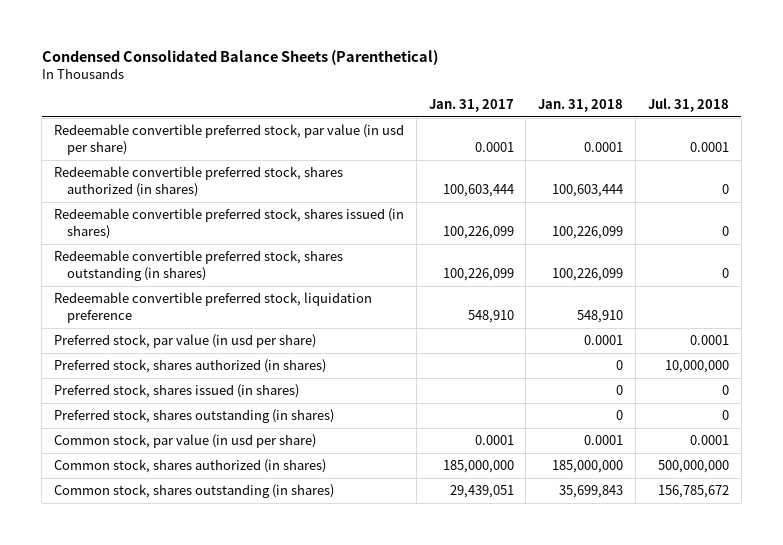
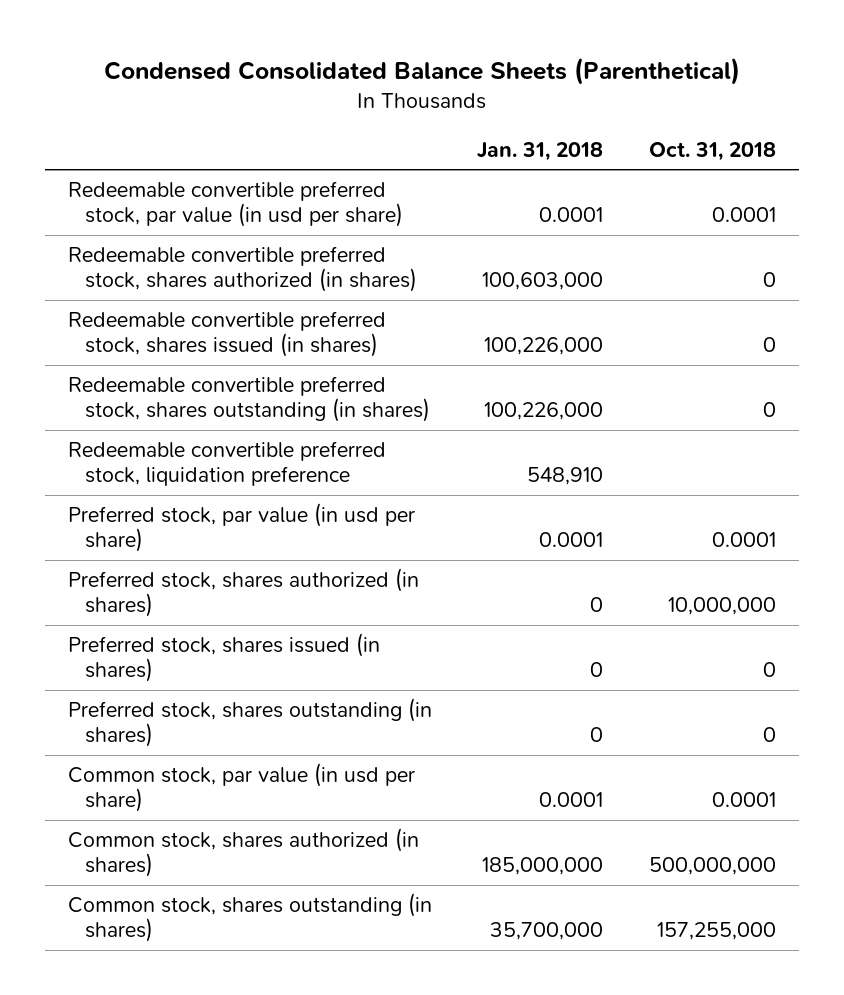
[428,98,514,112] Jan. 31, 2017 -> none
[647,97,729,112] Jul. 31, 2018 -> none
none -> [648,141,776,161] Oct. 31, 2018
[552,183,624,197] 100,603,444 -> [482,272,604,291] 100,603,000
[552,225,624,239] 100,226,099 -> [484,337,604,356] 100,226,000
[552,267,624,281] 100,226,099 -> [484,402,604,421] 100,226,000
[559,485,624,499] 35,699,843 -> [490,922,604,941] 35,700,000

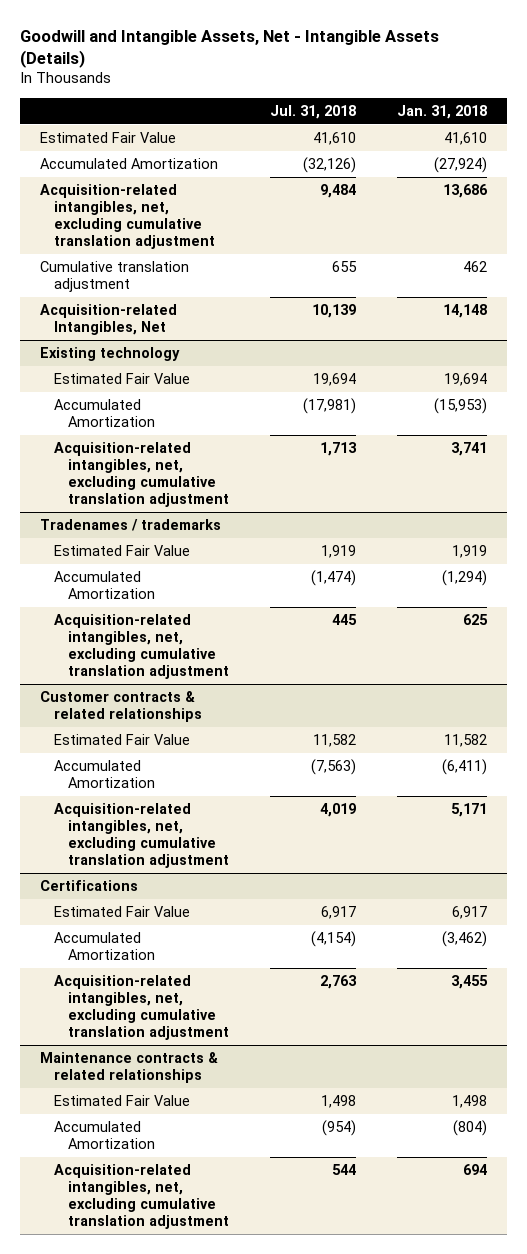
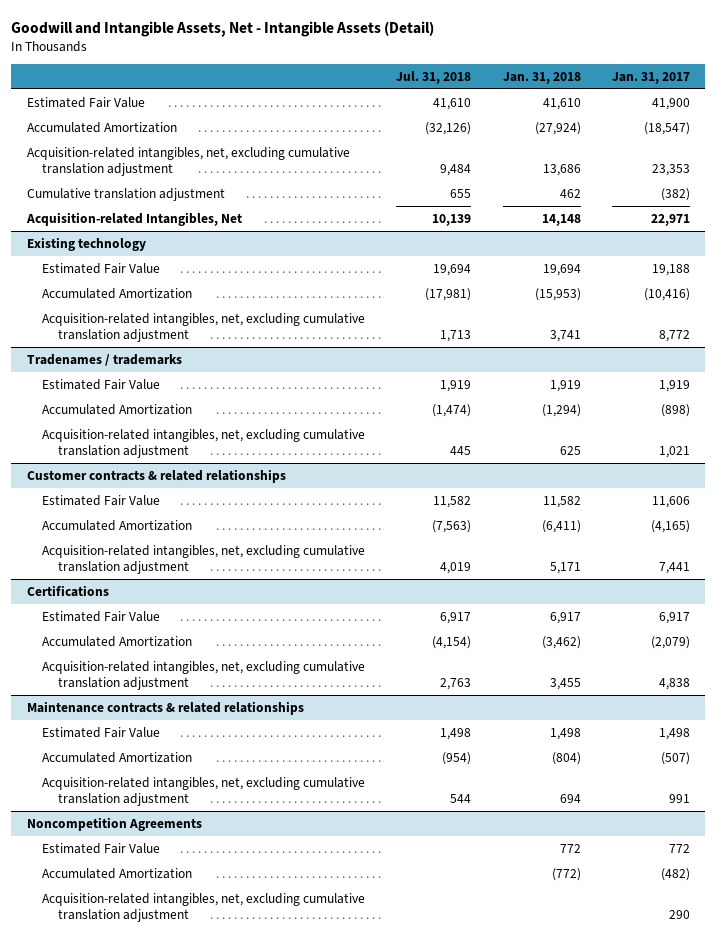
[19,29,439,69] Goodwill and Intangible Assets, Net - Intangible Assets (Details) -> [11,20,435,37] Goodwill and Intangible Assets, Net - Intangible Assets (Detail)
none -> [611,72,690,85] Jan. 31, 2017
none -> [27,816,203,831] Noncompetition Agreements
none -> [42,842,161,854] Estimated Fair Value
none -> [42,867,193,879] Accumulated Amortization
none -> [42,892,366,923] Acquisition-related intangibles, net, excluding cumulative translation adjustment

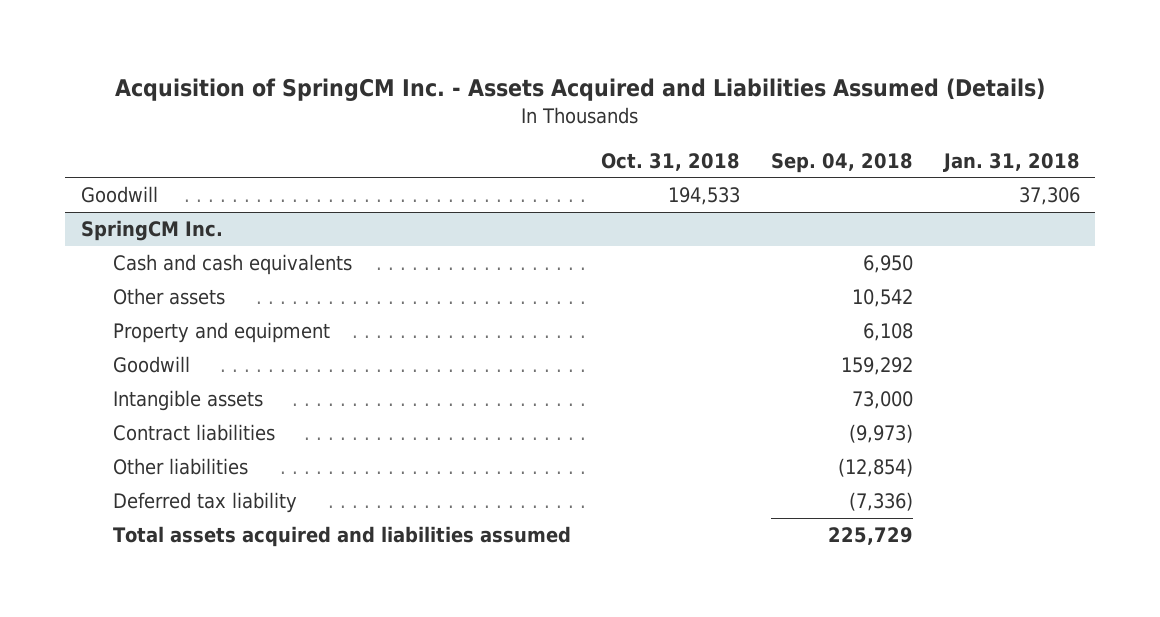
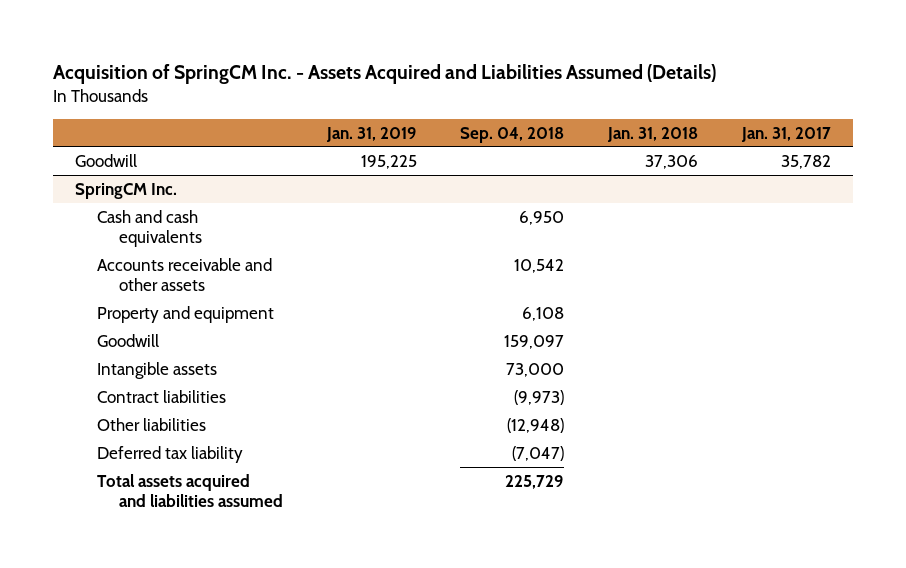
[601,152,741,171] Oct. 31, 2018 -> none
none -> [325,126,417,142] Jan. 31, 2019
none -> [741,126,832,142] Jan. 31, 2017
[112,288,225,306] Other assets -> [97,257,273,291] Accounts receivable and other assets
[840,357,913,376] 159,292 -> [504,334,565,349] 159,097
[837,458,913,478] (12,854) -> [507,417,565,433] (12,948)
[848,492,913,512] (7,336) -> [512,445,565,461] (7,047)

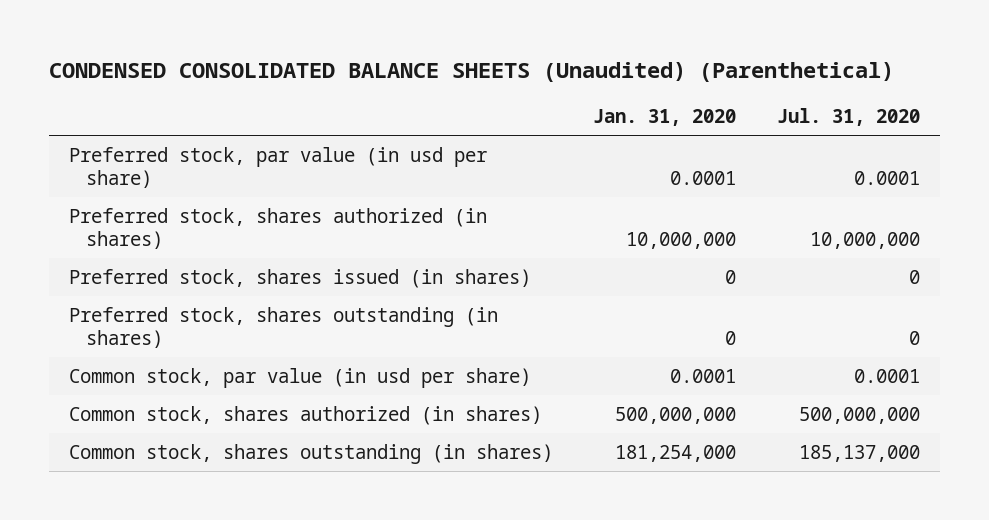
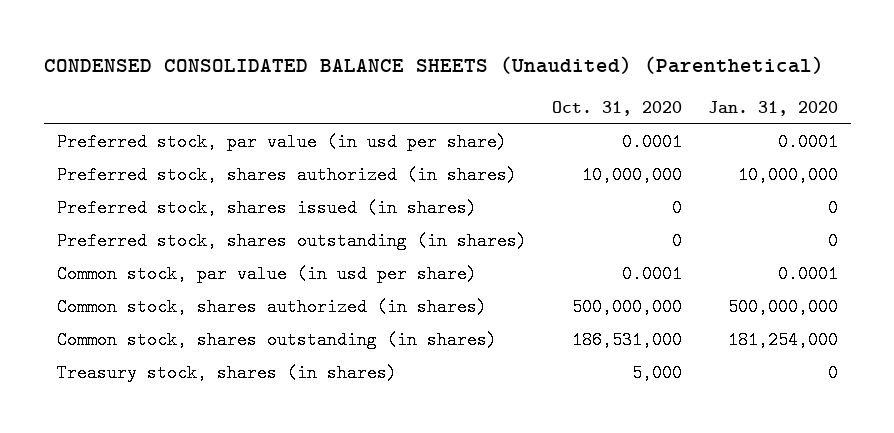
[776,108,920,127] Jul. 31, 2020 -> none
none -> [552,101,683,117] Oct. 31, 2020
none -> [56,364,397,383] Treasury stock, shares (in shares)

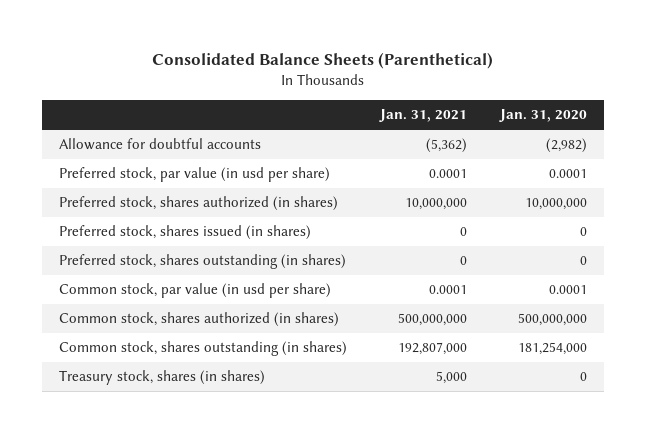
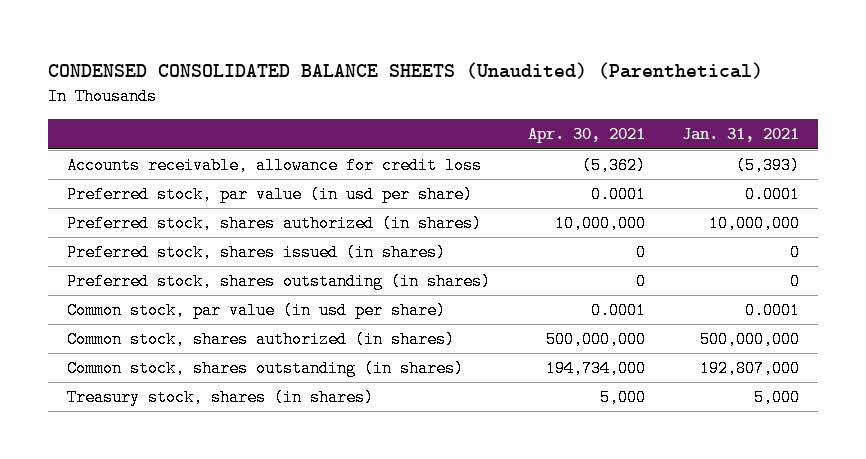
[152,52,494,70] Consolidated Balance Sheets (Parenthetical) -> [48,61,764,79] CONDENSED CONSOLIDATED BALANCE SHEETS (Unaudited) (Parenthetical)
[499,109,588,123] Jan. 31, 2020 -> none
none -> [527,128,645,144] Apr. 30, 2021
[59,138,262,151] Allowance for doubtful accounts -> [67,157,483,175] Accounts receivable, allowance for credit loss
[426,138,468,154] (5,362) -> [736,157,801,175] (5,393)

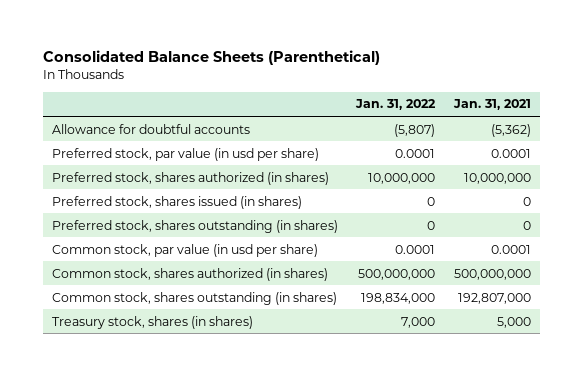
[48,61,764,79] CONDENSED CONSOLIDATED BALANCE SHEETS (Unaudited) (Parenthetical) -> [42,50,380,66] Consolidated Balance Sheets (Parenthetical)
[527,128,645,144] Apr. 30, 2021 -> none
none -> [355,99,437,111] Jan. 31, 2022
[67,157,483,175] Accounts receivable, allowance for credit loss -> [52,123,251,134] Allowance for doubtful accounts
[736,157,801,175] (5,393) -> [490,123,531,137] (5,362)

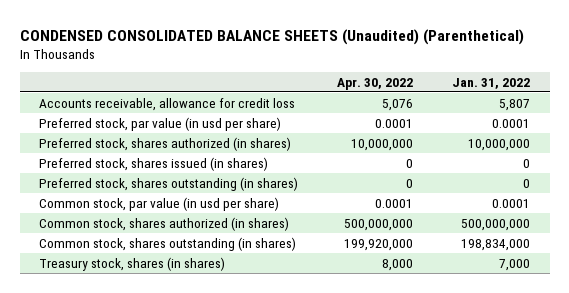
[42,50,380,66] Consolidated Balance Sheets (Parenthetical) -> [19,28,524,45] CONDENSED CONSOLIDATED BALANCE SHEETS (Unaudited) (Parenthetical)
[452,99,531,111] Jan. 31, 2021 -> none
none -> [337,77,414,90] Apr. 30, 2022
[52,123,251,134] Allowance for doubtful accounts -> [39,97,296,111] Accounts receivable, allowance for credit loss
[394,123,436,137] (5,807) -> [499,98,531,111] 5,807

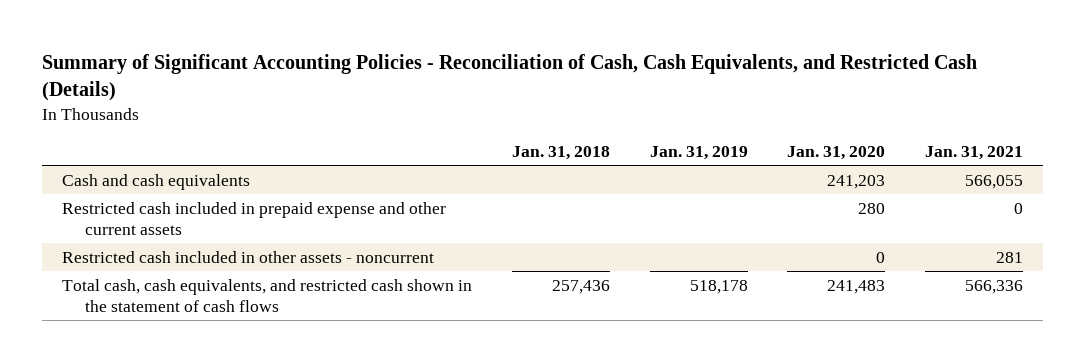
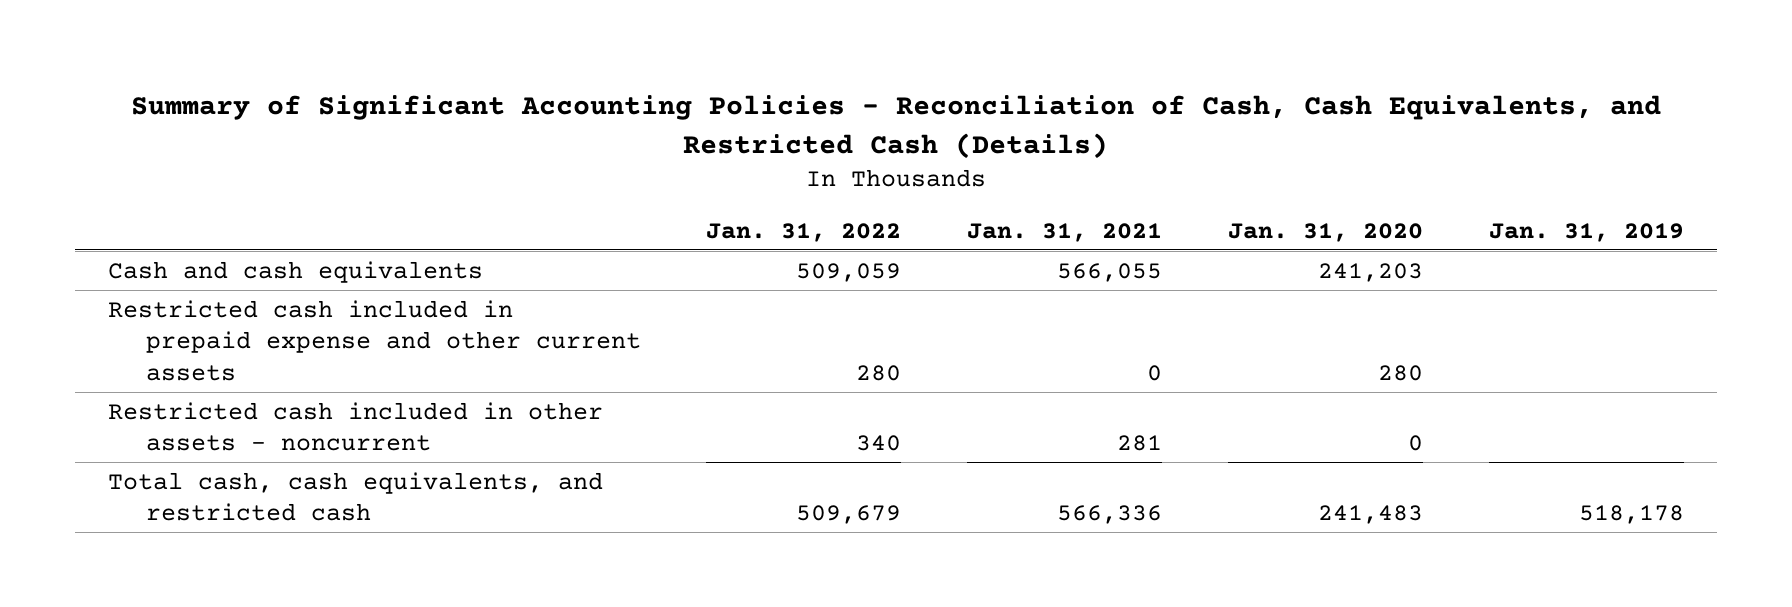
[511,146,610,161] Jan. 31, 2018 -> none
none -> [706,222,902,242] Jan. 31, 2022
[62,278,473,312] Total cash, cash equivalents, and restricted cash shown in the statement of cash flows -> [108,471,604,522] Total cash, cash equivalents, and restricted cash

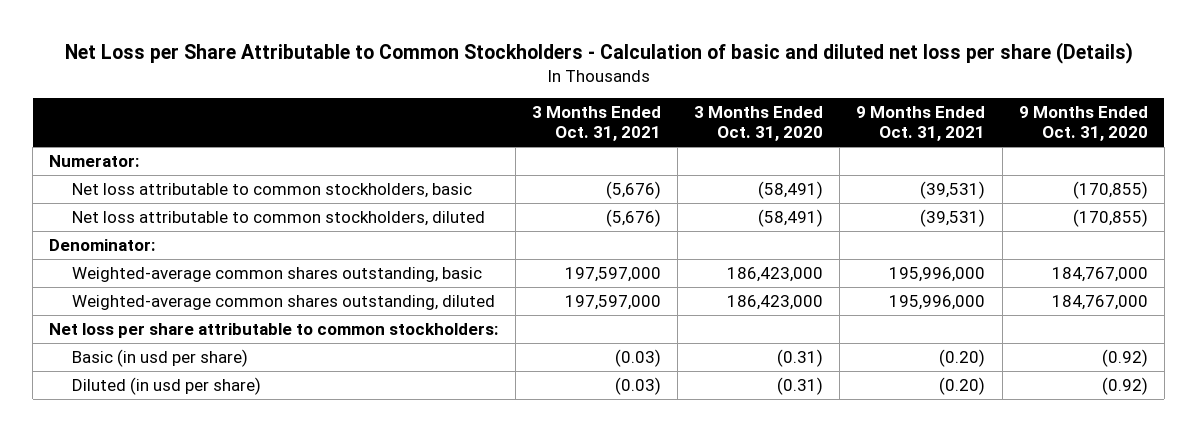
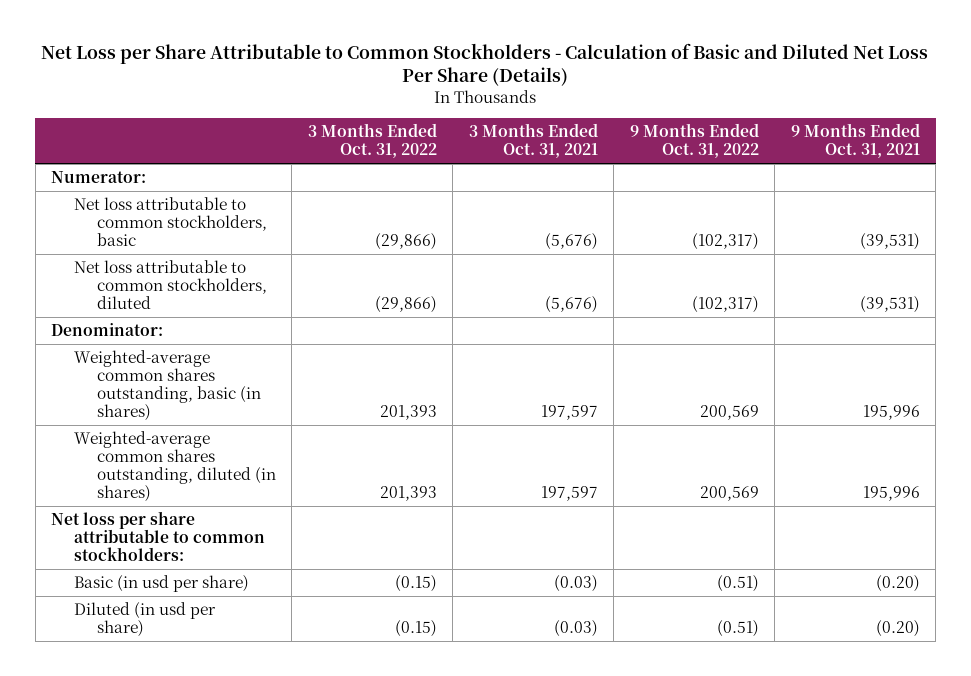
[64,41,1133,64] Net Loss per Share Attributable to Common Stockholders - Calculation of basic and diluted net loss per share (Details) -> [41,42,929,87] Net Loss per Share Attributable to Common Stockholders - Calculation of Basic and Diluted Net Loss Per Share (Details)
[694,106,824,142] 3 Months Ended Oct. 31, 2020 -> none
[1018,106,1148,142] 9 Months Ended Oct. 31, 2020 -> none
none -> [307,123,437,159] 3 Months Ended Oct. 31, 2022
none -> [629,123,759,159] 9 Months Ended Oct. 31, 2022
[71,266,482,282] Weighted-average common shares outstanding, basic -> [73,350,261,422] Weighted-average common shares outstanding, basic (in shares)
[564,266,661,282] 197,597,000 -> [540,405,598,421] 197,597
[889,266,986,282] 195,996,000 -> [862,405,920,421] 195,996
[71,294,495,310] Weighted-average common shares outstanding, diluted -> [73,431,276,503] Weighted-average common shares outstanding, diluted (in shares)
[564,294,661,310] 197,597,000 -> [540,486,598,502] 197,597
[889,294,986,310] 195,996,000 -> [862,486,920,502] 195,996

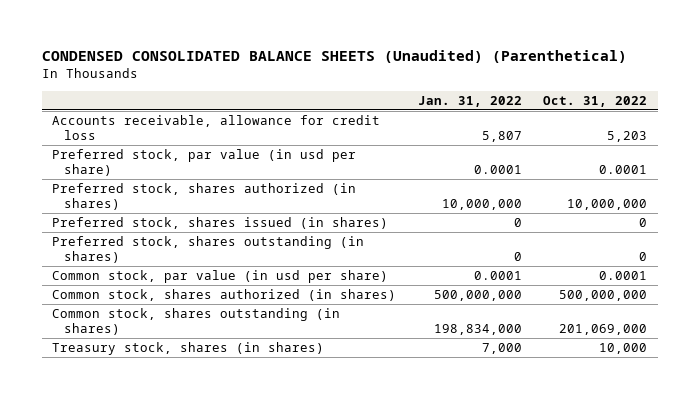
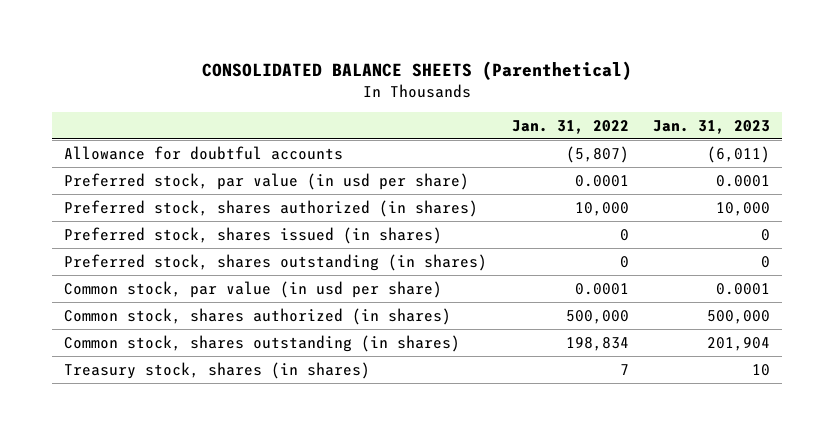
[41,50,627,64] CONDENSED CONSOLIDATED BALANCE SHEETS (Unaudited) (Parenthetical) -> [202,61,633,81] CONSOLIDATED BALANCE SHEETS (Parenthetical)
[543,95,648,107] Oct. 31, 2022 -> none
none -> [653,120,771,135] Jan. 31, 2023
[52,115,381,141] Accounts receivable, allowance for credit loss -> [64,145,344,160] Allowance for doubtful accounts
[481,131,522,143] 5,807 -> [565,145,629,163] (5,807)
[441,199,522,211] 10,000,000 -> [574,201,629,216] 10,000
[433,290,522,302] 500,000,000 -> [565,309,629,324] 500,000
[433,324,522,336] 198,834,000 -> [565,336,629,351] 198,834
[481,343,522,355] 7,000 -> [619,363,629,375] 7

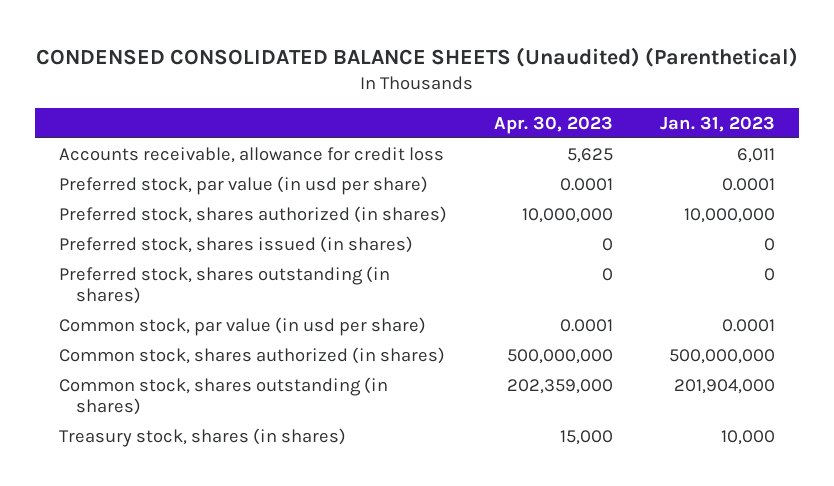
[202,61,633,81] CONSOLIDATED BALANCE SHEETS (Parenthetical) -> [36,47,799,68] CONDENSED CONSOLIDATED BALANCE SHEETS (Unaudited) (Parenthetical)
[511,120,629,135] Jan. 31, 2022 -> none
none -> [494,115,614,134] Apr. 30, 2023
[64,145,344,160] Allowance for doubtful accounts -> [59,146,445,163] Accounts receivable, allowance for credit loss
[707,145,771,163] (6,011) -> [737,147,776,163] 6,011
[716,201,771,216] 10,000 -> [684,207,776,223] 10,000,000
[707,309,771,324] 500,000 -> [669,348,776,364] 500,000,000
[707,336,771,351] 201,904 -> [674,378,776,394] 201,904,000
[752,363,771,376] 10 -> [721,429,776,445] 10,000

